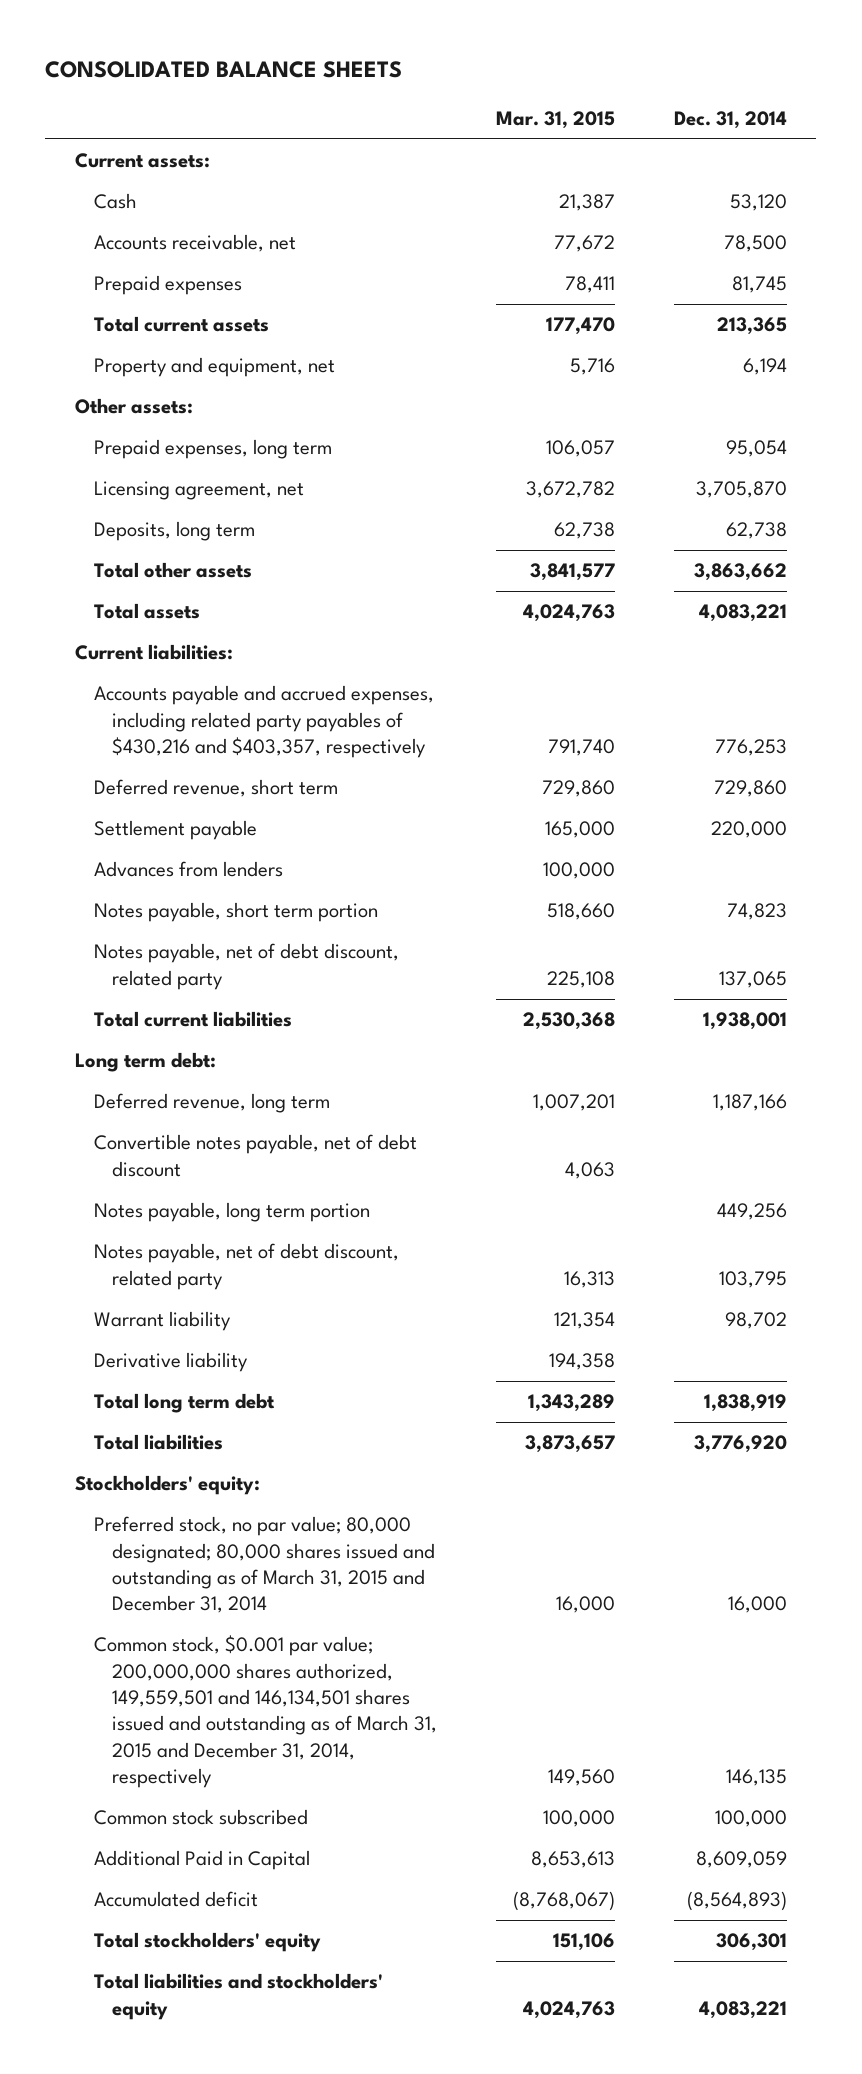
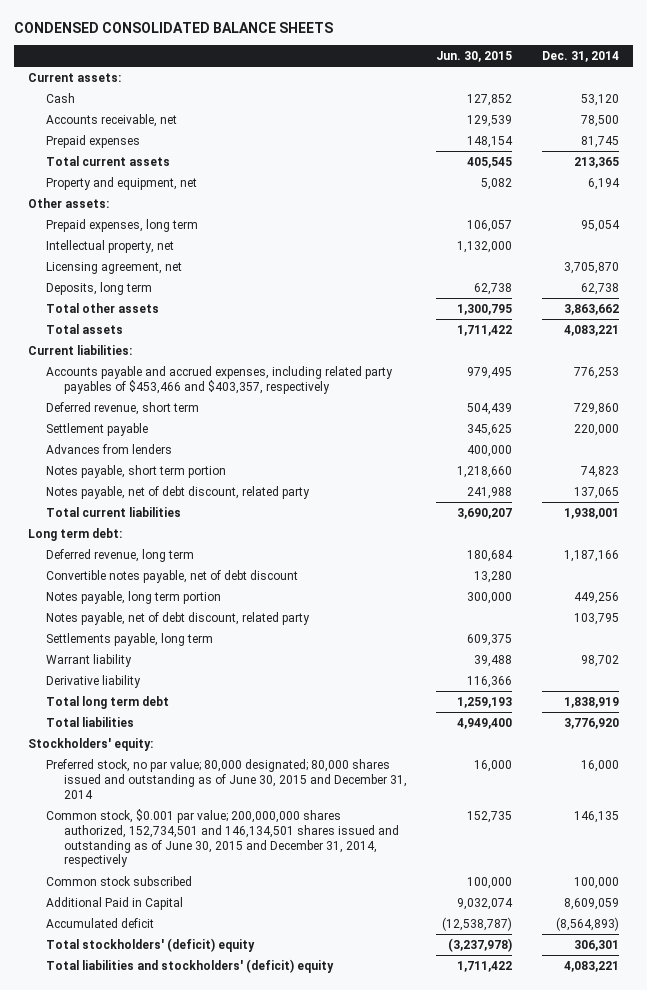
[45,61,403,79] CONSOLIDATED BALANCE SHEETS -> [13,21,333,33] CONDENSED CONSOLIDATED BALANCE SHEETS
[495,110,615,129] Mar. 31, 2015 -> none
none -> [436,50,513,62] Jun. 30, 2015
none -> [46,240,175,254] Intellectual property, net
[93,685,434,758] Accounts payable and accrued expenses, including related party payables of $430,216 and $403,357, respectively -> [46,366,394,394] Accounts payable and accrued expenses, including related party payables of $453,466 and $403,357, respectively
none -> [46,633,214,647] Settlements payable, long term
[93,1516,436,1614] Preferred stock, no par value; 80,000 designated; 80,000 shares issued and outstanding as of March 31, 2015 and December 31, 2014 -> [46,759,408,799] Preferred stock, no par value; 80,000 designated; 80,000 shares issued and outstanding as of June 30, 2015 and December 31, 2014
[93,1635,438,1788] Common stock, $0.001 par value; 200,000,000 shares authorized, 149,559,501 and 146,134,501 shares issued and outstanding as of March 31, 2015 and December 31, 2014, respectively -> [46,809,400,868] Common stock, $0.001 par value; 200,000,000 shares authorized, 152,734,501 and 146,134,501 shares issued and outstanding as of June 30, 2015 and December 31, 2014, respectively
[93,1932,321,1953] Total stockholders' equity -> [46,938,256,953] Total stockholders' (deficit) equity
[93,1973,383,2020] Total liabilities and stockholders' equity -> [46,959,335,974] Total liabilities and stockholders' (deficit) equity

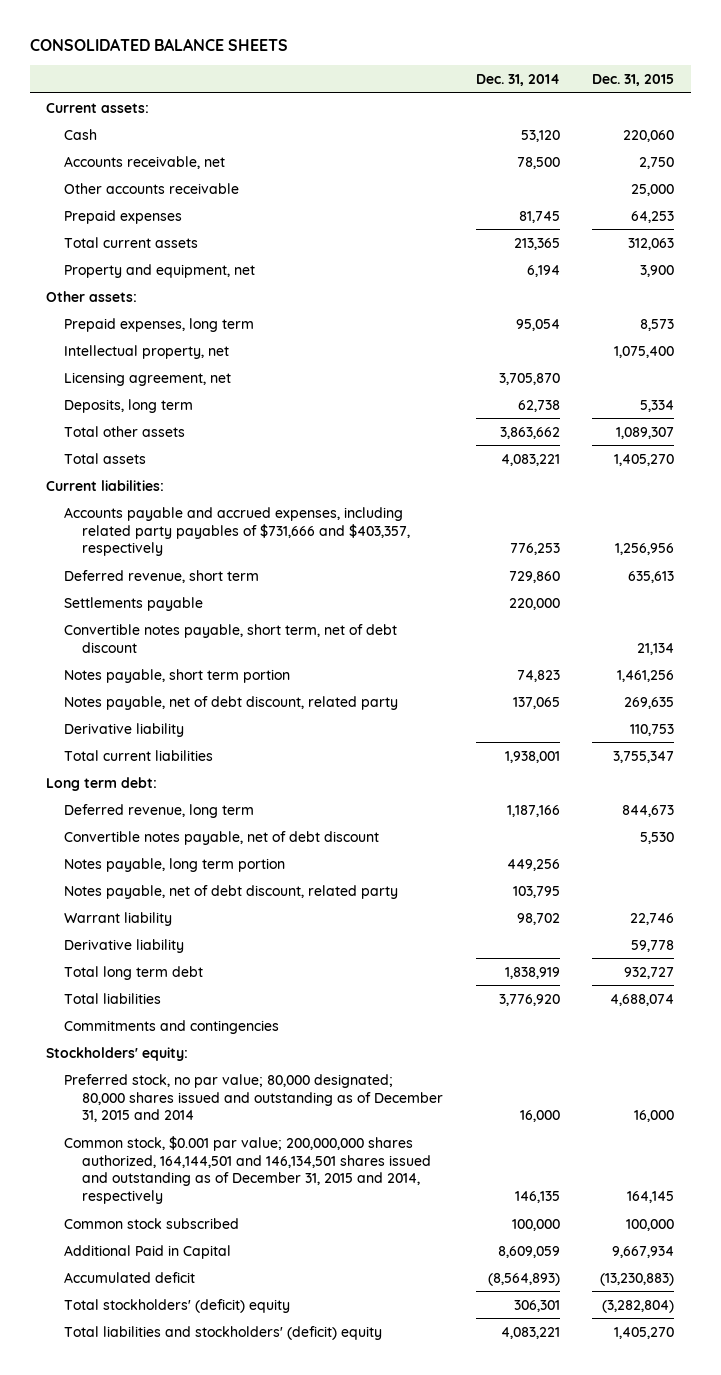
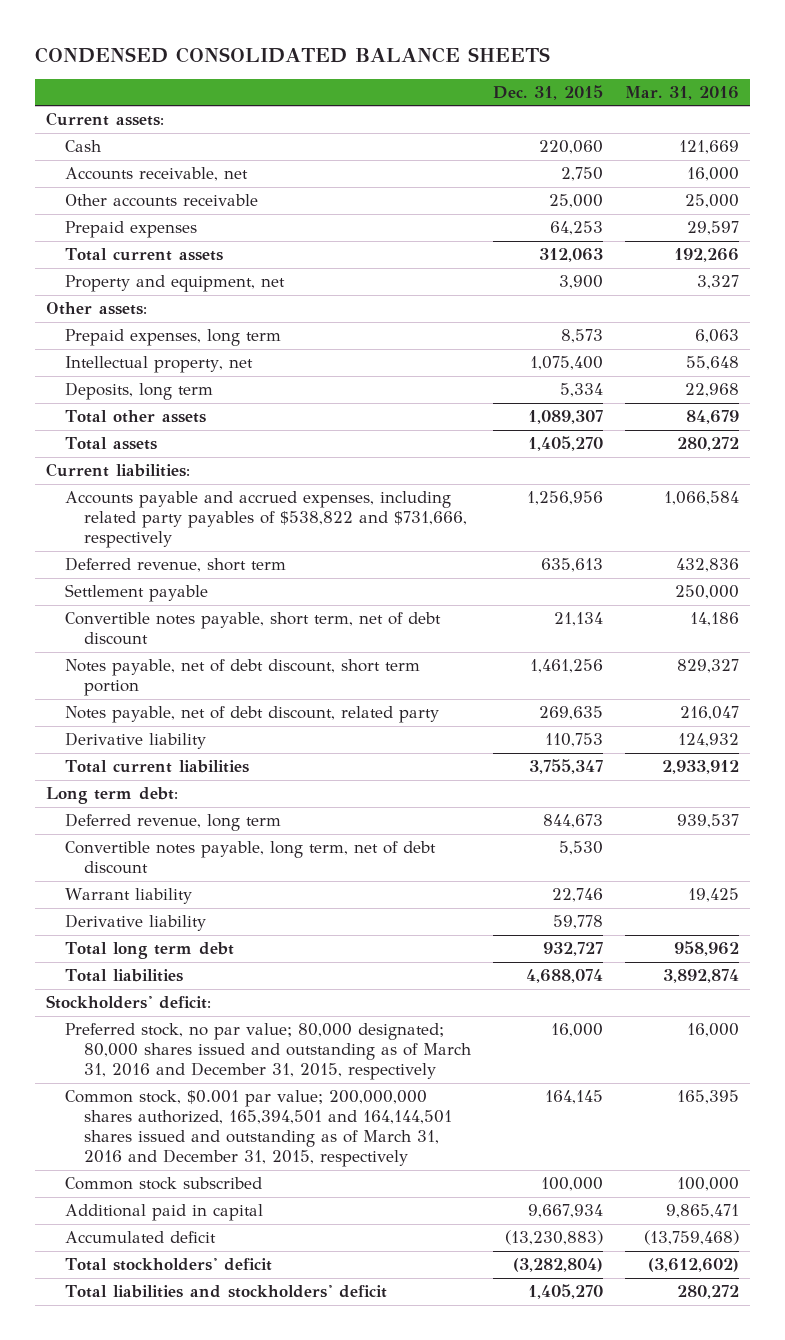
[29,38,288,52] CONSOLIDATED BALANCE SHEETS -> [34,46,550,63] CONDENSED CONSOLIDATED BALANCE SHEETS
[475,73,560,86] Dec. 31, 2014 -> none
none -> [625,86,740,101] Mar. 31, 2016
[63,371,231,386] Licensing agreement, net -> none
[63,506,410,557] Accounts payable and accrued expenses, including related party payables of $731,666 and $403,357, respectively -> [65,491,468,549] Accounts payable and accrued expenses, including related party payables of $538,822 and $731,666, respectively
[63,596,203,611] Settlements payable -> [65,584,209,603] Settlement payable
[63,668,290,683] Notes payable, short term portion -> [65,659,421,697] Notes payable, net of debt discount, short term portion
[63,857,285,872] Notes payable, long term portion -> none
[63,884,398,899] Notes payable, net of debt discount, related party -> none
[63,830,379,845] Convertible notes payable, net of debt discount -> [65,841,437,875] Convertible notes payable, long term, net of debt discount
[63,1019,279,1034] Commitments and contingencies -> none
[46,1046,189,1061] Stockholders' equity: -> [45,995,211,1010] Stockholders' deficit:
[63,1073,443,1123] Preferred stock, no par value; 80,000 designated; 80,000 shares issued and outstanding as of December 31, 2015 and 2014 -> [65,1023,472,1081] Preferred stock, no par value; 80,000 designated; 80,000 shares issued and outstanding as of March 31, 2016 and December 31, 2015, respectively
[63,1135,431,1205] Common stock, $0.001 par value; 200,000,000 shares authorized, 164,144,501 and 146,134,501 shares issued and outstanding as of December 31, 2015 and 2014, respectively -> [65,1090,453,1168] Common stock, $0.001 par value; 200,000,000 shares authorized, 165,394,501 and 164,144,501 shares issued and outstanding as of March 31, 2016 and December 31, 2015, respectively
[63,1244,231,1259] Additional Paid in Capital -> [65,1204,264,1222] Additional paid in capital
[63,1298,290,1313] Total stockholders' (deficit) equity -> [65,1258,273,1272] Total stockholders' deficit
[63,1325,382,1340] Total liabilities and stockholders' (deficit) equity -> [65,1285,388,1299] Total liabilities and stockholders' deficit

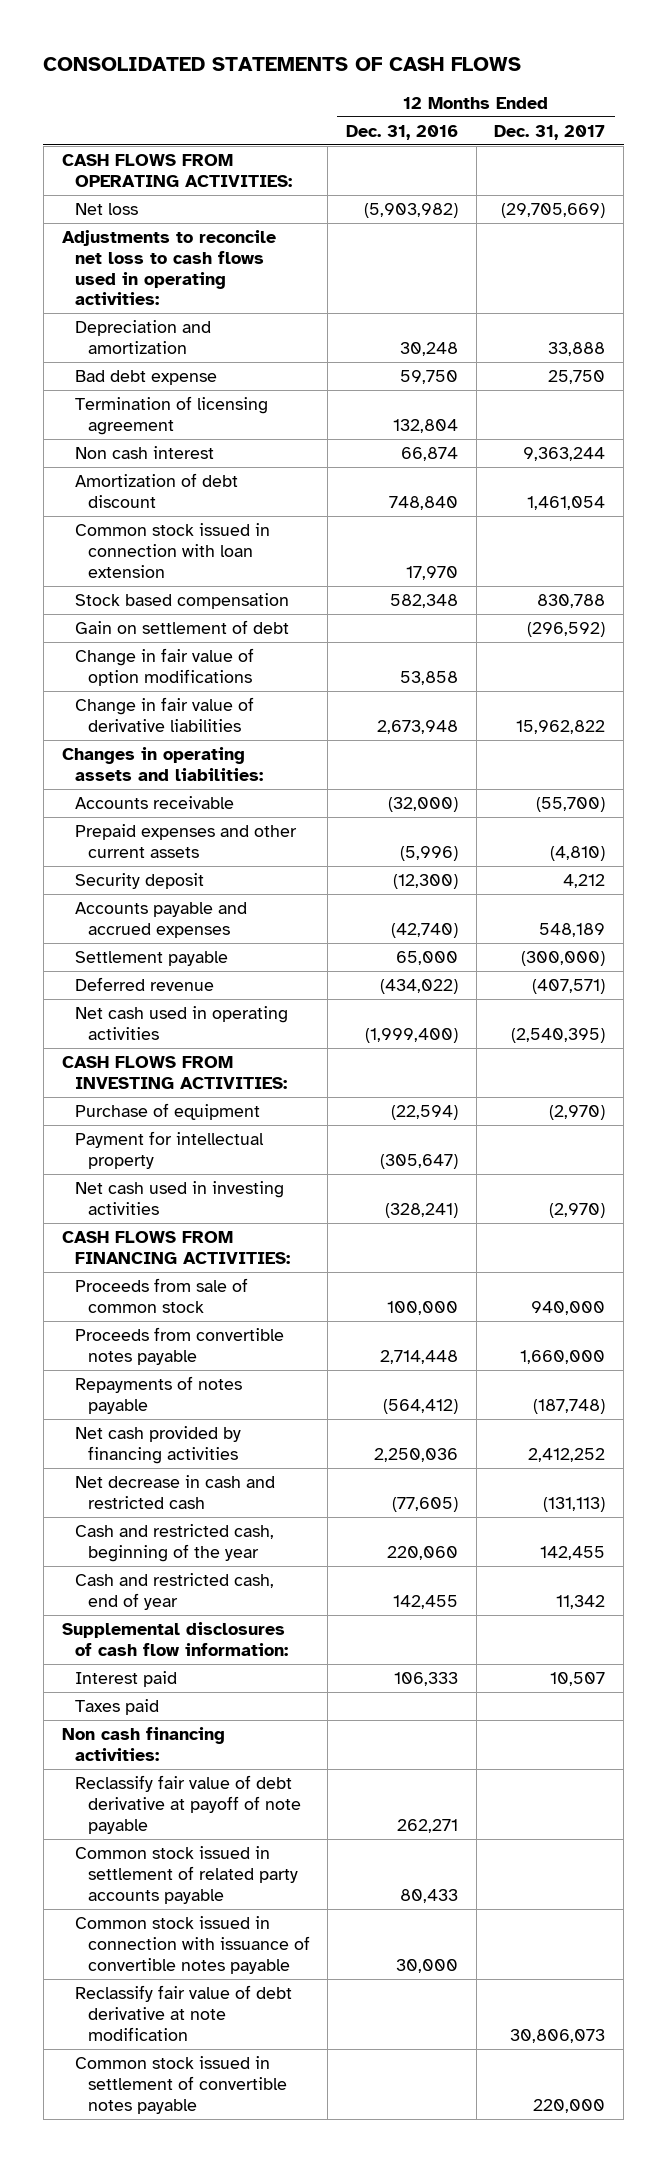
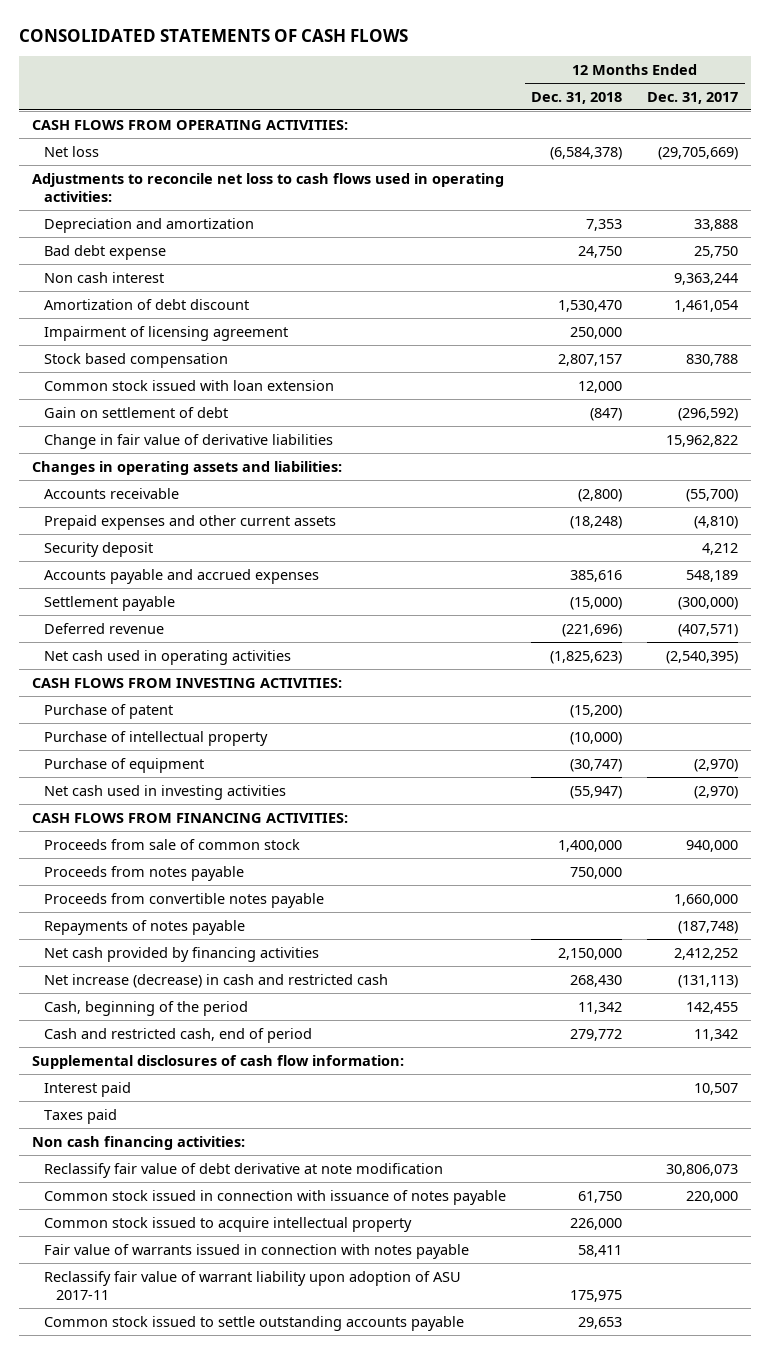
[345,124,458,140] Dec. 31, 2016 -> none
none -> [531,91,623,104] Dec. 31, 2018
[74,396,268,435] Termination of licensing agreement -> none
[74,523,270,578] Common stock issued in connection with loan extension -> none
none -> [43,325,288,341] Impairment of licensing agreement
none -> [43,379,334,391] Common stock issued with loan extension
[74,648,254,686] Change in fair value of option modifications -> none
none -> [43,703,173,719] Purchase of patent
none -> [43,730,268,746] Purchase of intellectual property
[74,1131,264,1169] Payment for intellectual property -> none
none -> [43,865,244,881] Proceeds from notes payable
[74,1475,275,1509] Net decrease in cash and restricted cash -> [43,973,388,988] Net increase (decrease) in cash and restricted cash
[74,1524,274,1562] Cash and restricted cash, beginning of the year -> [43,1000,248,1016] Cash, beginning of the period
[74,1573,274,1610] Cash and restricted cash, end of year -> [43,1027,312,1043] Cash and restricted cash, end of period
[74,1775,301,1834] Reclassify fair value of debt derivative at payoff of note payable -> none
[74,1846,298,1904] Common stock issued in settlement of related party accounts payable -> none
[74,1916,310,1974] Common stock issued in connection with issuance of convertible notes payable -> none
[74,2056,287,2114] Common stock issued in settlement of convertible notes payable -> [43,1189,506,1205] Common stock issued in connection with issuance of notes payable
none -> [43,1216,412,1232] Common stock issued to acquire intellectual property
none -> [43,1243,469,1259] Fair value of warrants issued in connection with notes payable
none -> [43,1270,461,1300] Reclassify fair value of warrant liability upon adoption of ASU 2017-11
none -> [43,1315,464,1331] Common stock issued to settle outstanding accounts payable

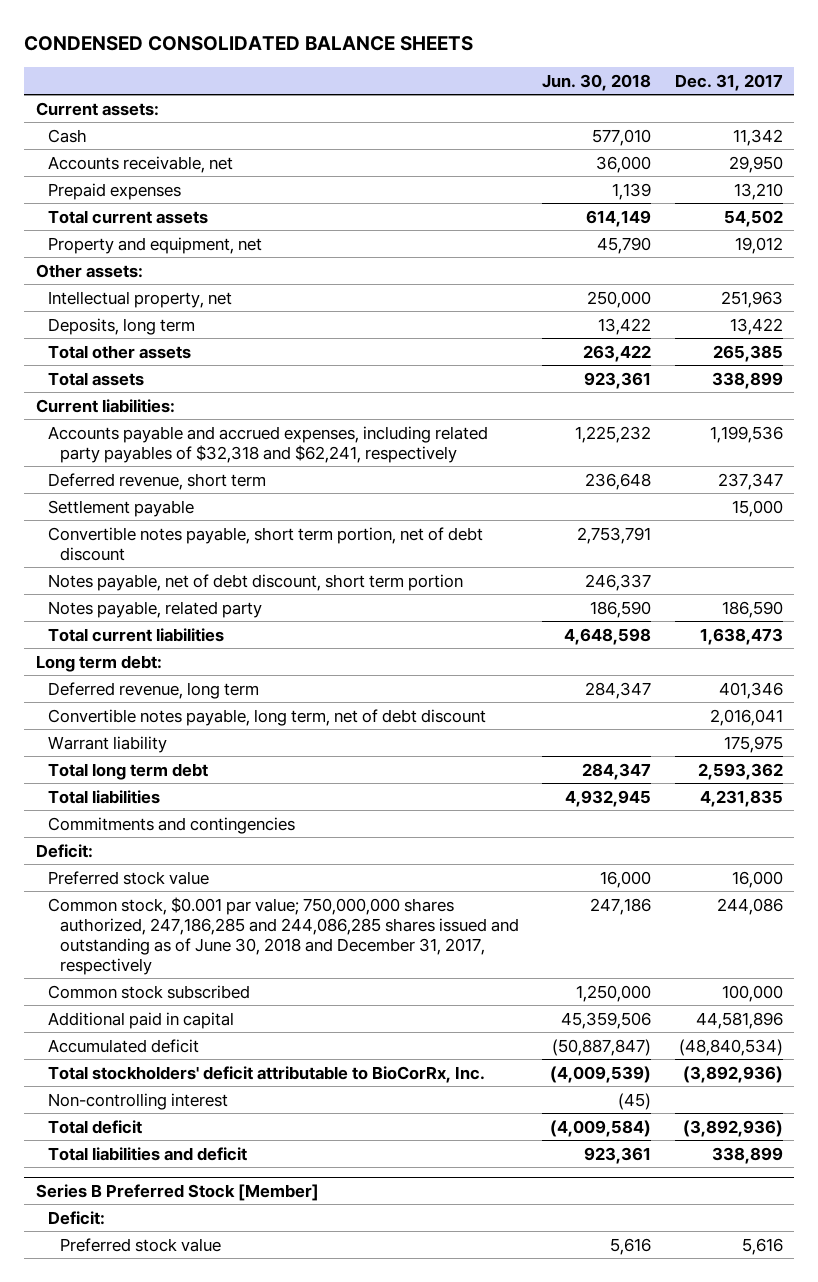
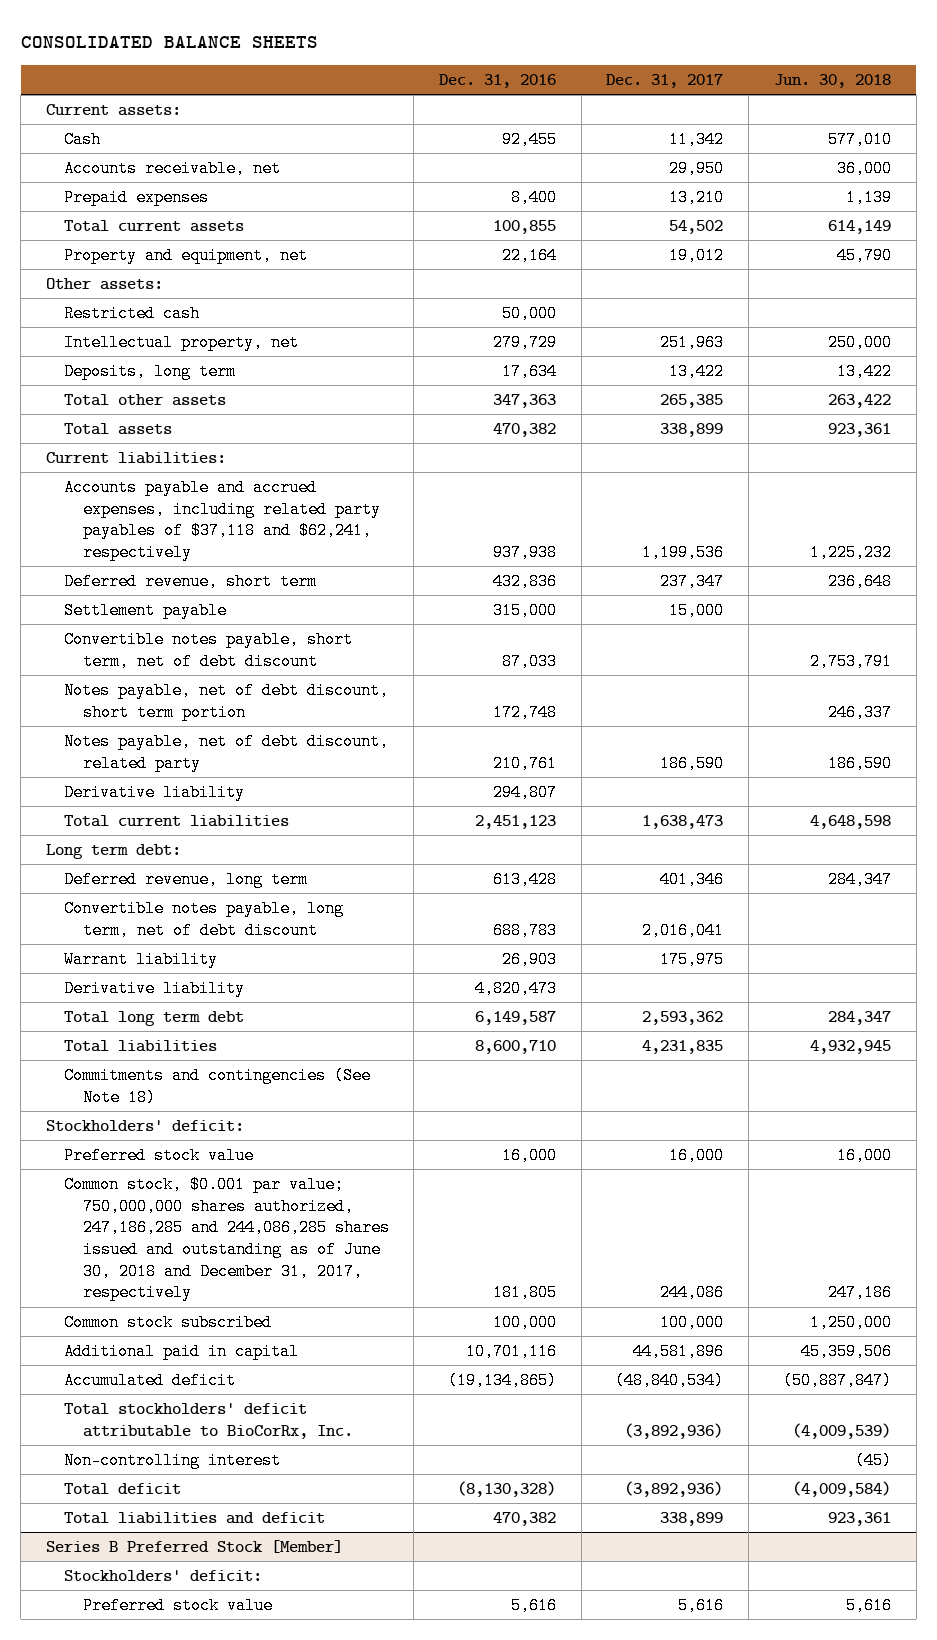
[23,36,473,52] CONDENSED CONSOLIDATED BALANCE SHEETS -> [20,35,318,48] CONSOLIDATED BALANCE SHEETS
none -> [439,73,557,88] Dec. 31, 2016
none -> [64,304,201,322] Restricted cash
[47,425,488,463] Accounts payable and accrued expenses, including related party payables of $32,318 and $62,241, respectively -> [64,478,381,561] Accounts payable and accrued expenses, including related party payables of $37,118 and $62,241, respectively
[47,526,483,561] Convertible notes payable, short term portion, net of debt discount -> [64,630,354,670] Convertible notes payable, short term, net of debt discount
[47,600,262,618] Notes payable, related party -> [64,732,390,772] Notes payable, net of debt discount, related party
none -> [64,783,246,801] Derivative liability
none -> [64,979,246,997] Derivative liability
[47,816,295,834] Commitments and contingencies -> [64,1066,372,1106] Commitments and contingencies (See Note 18)
[35,843,93,858] Deficit: -> [45,1119,244,1131] Stockholders' deficit:
[47,1210,105,1225] Deficit: -> [64,1569,263,1581] Stockholders' deficit:

